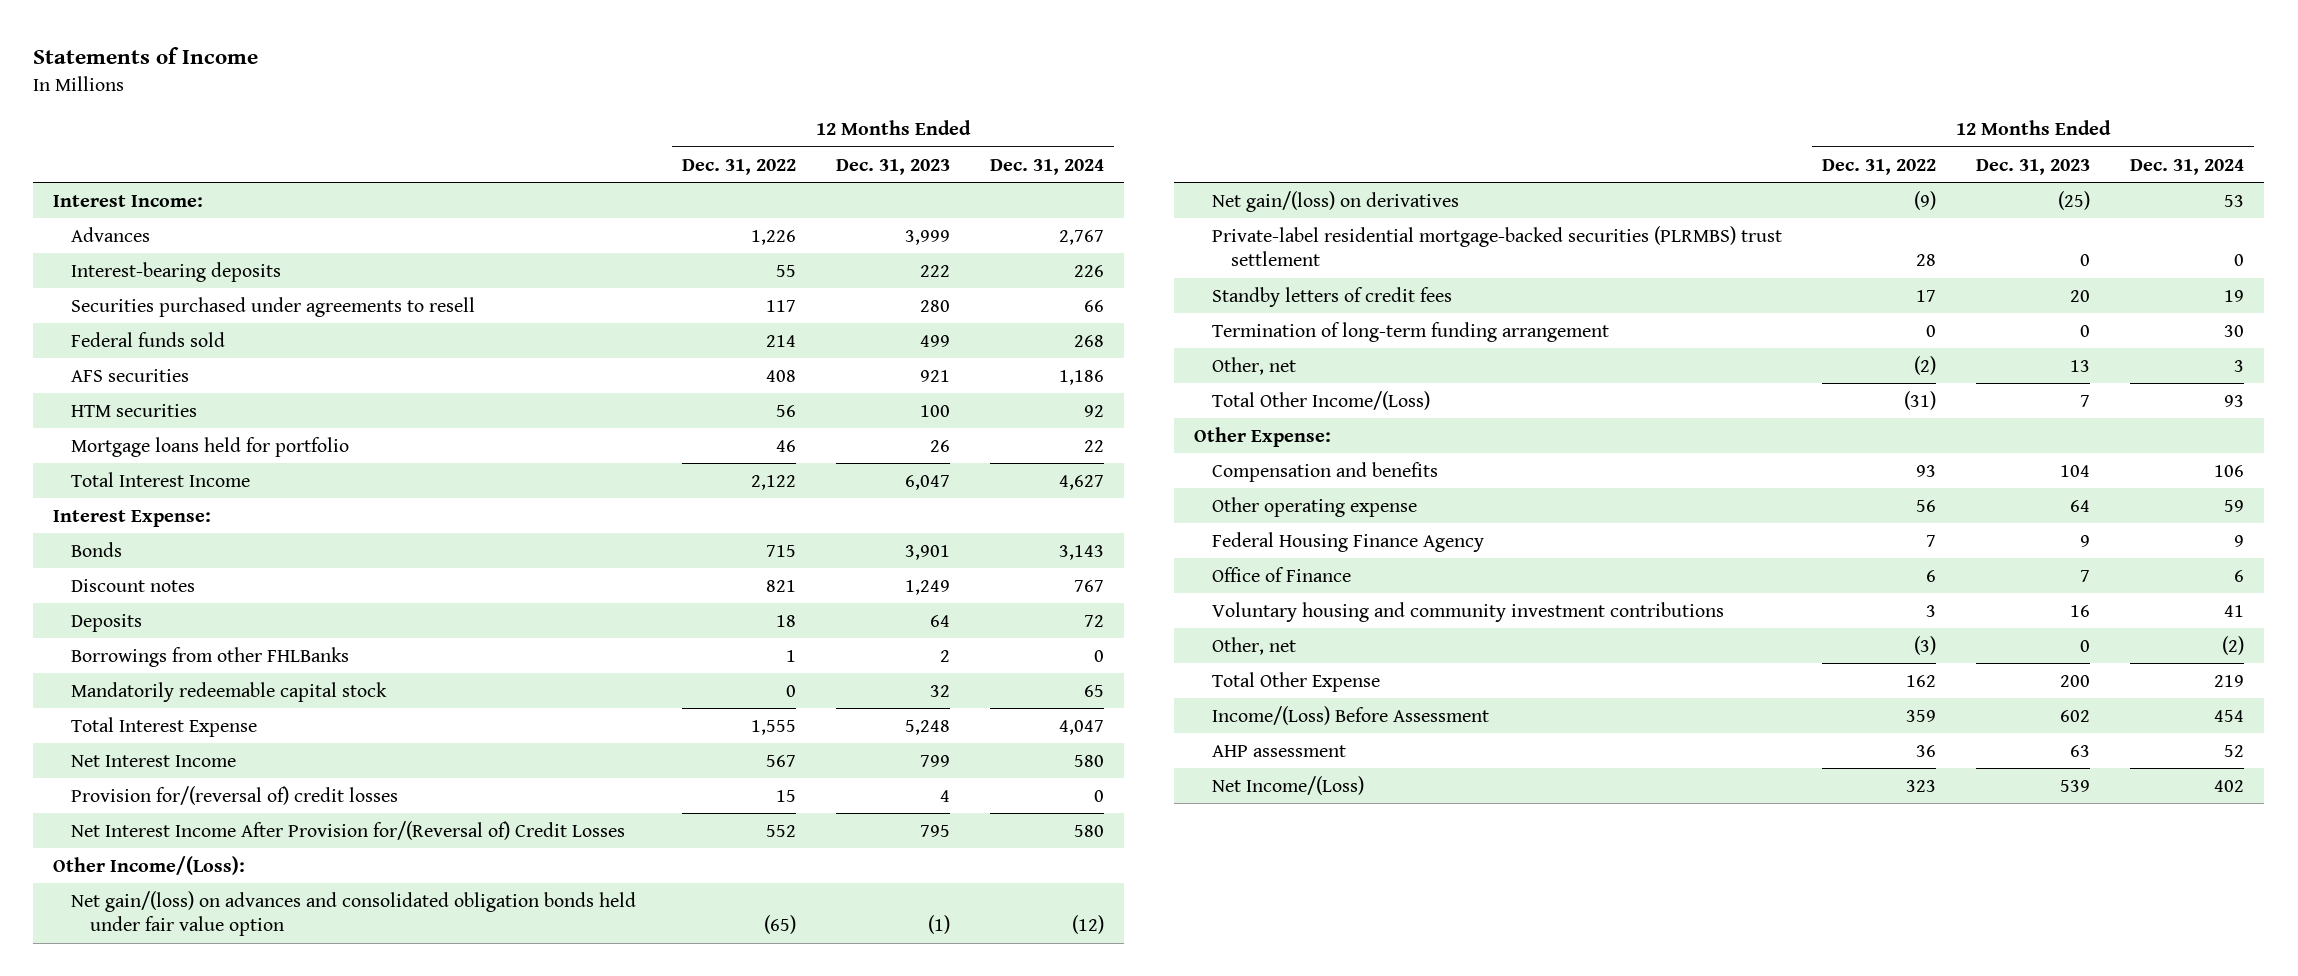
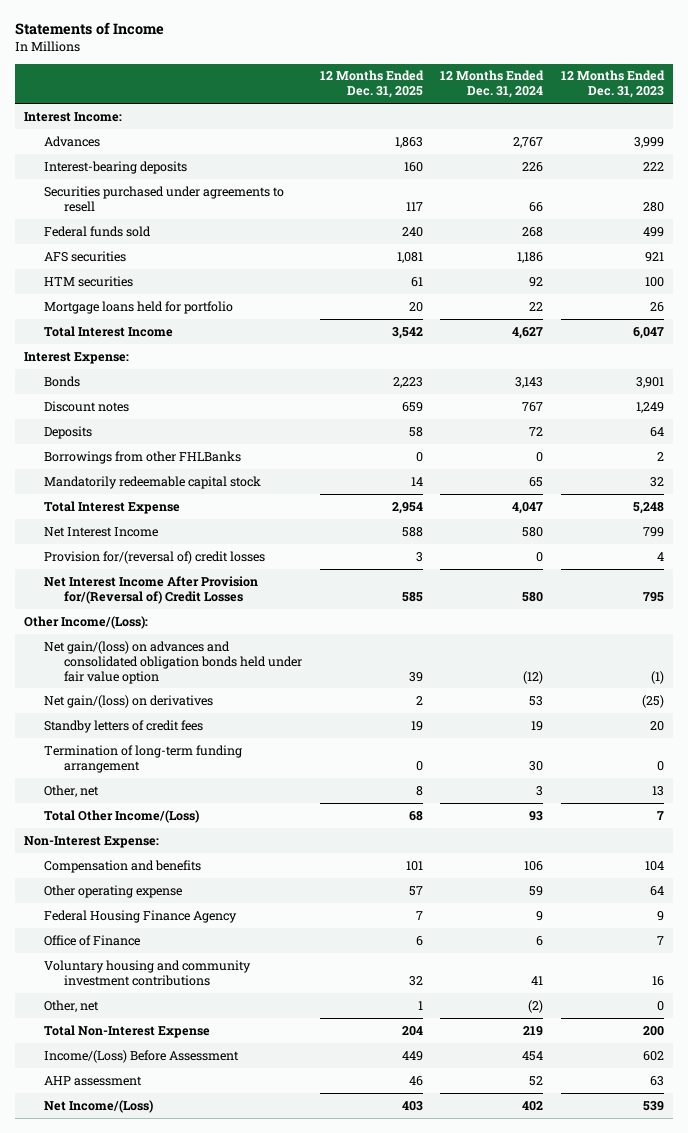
[681,158,796,175] Dec. 31, 2022 -> none
none -> [319,70,424,99] 12 Months Ended Dec. 31, 2025
[1212,225,1783,267] Private-label residential mortgage-backed securities (PLRMBS) trust settlement -> none
[1193,426,1331,447] Other Expense: -> [23,835,159,848] Non-Interest Expense:
[1212,671,1381,692] Total Other Expense -> [43,1024,210,1038] Total Non-Interest Expense

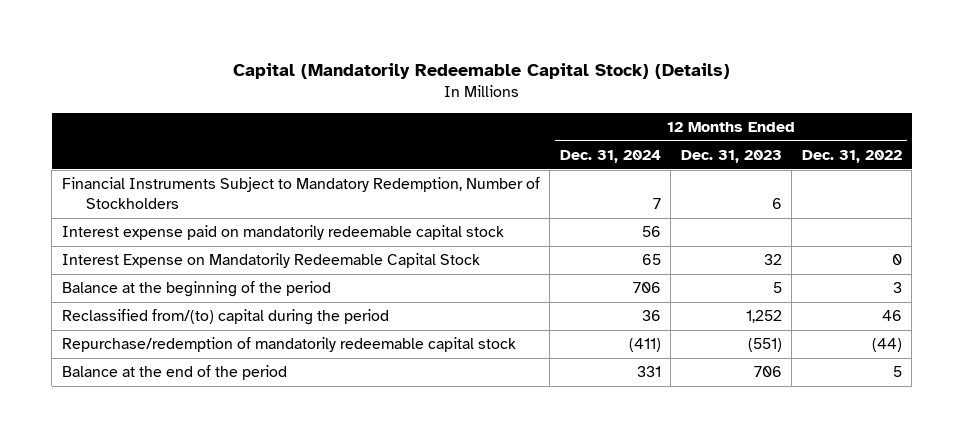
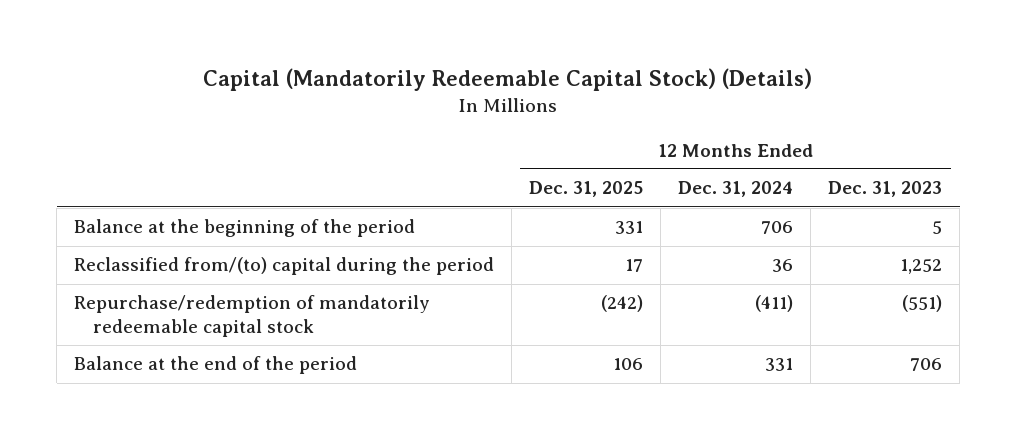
[801,149,902,163] Dec. 31, 2022 -> none
none -> [529,181,644,198] Dec. 31, 2025
[61,177,540,210] Financial Instruments Subject to Mandatory Redemption, Number of Stockholders -> none
[61,225,504,241] Interest expense paid on mandatorily redeemable capital stock -> none
[61,253,480,269] Interest Expense on Mandatorily Redeemable Capital Stock -> none

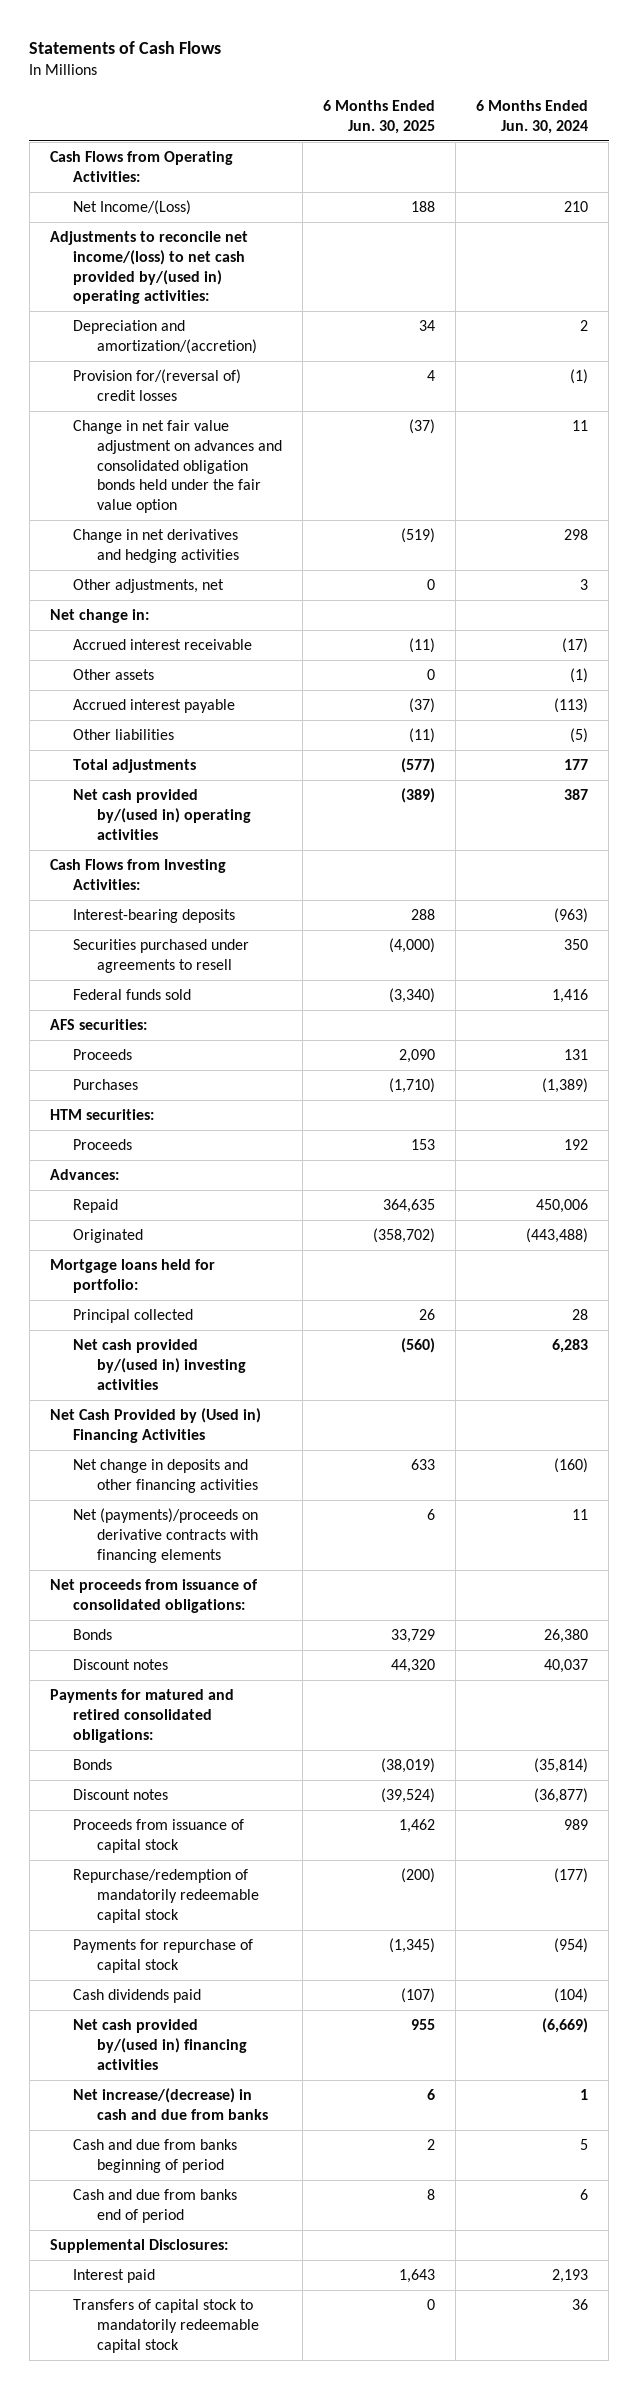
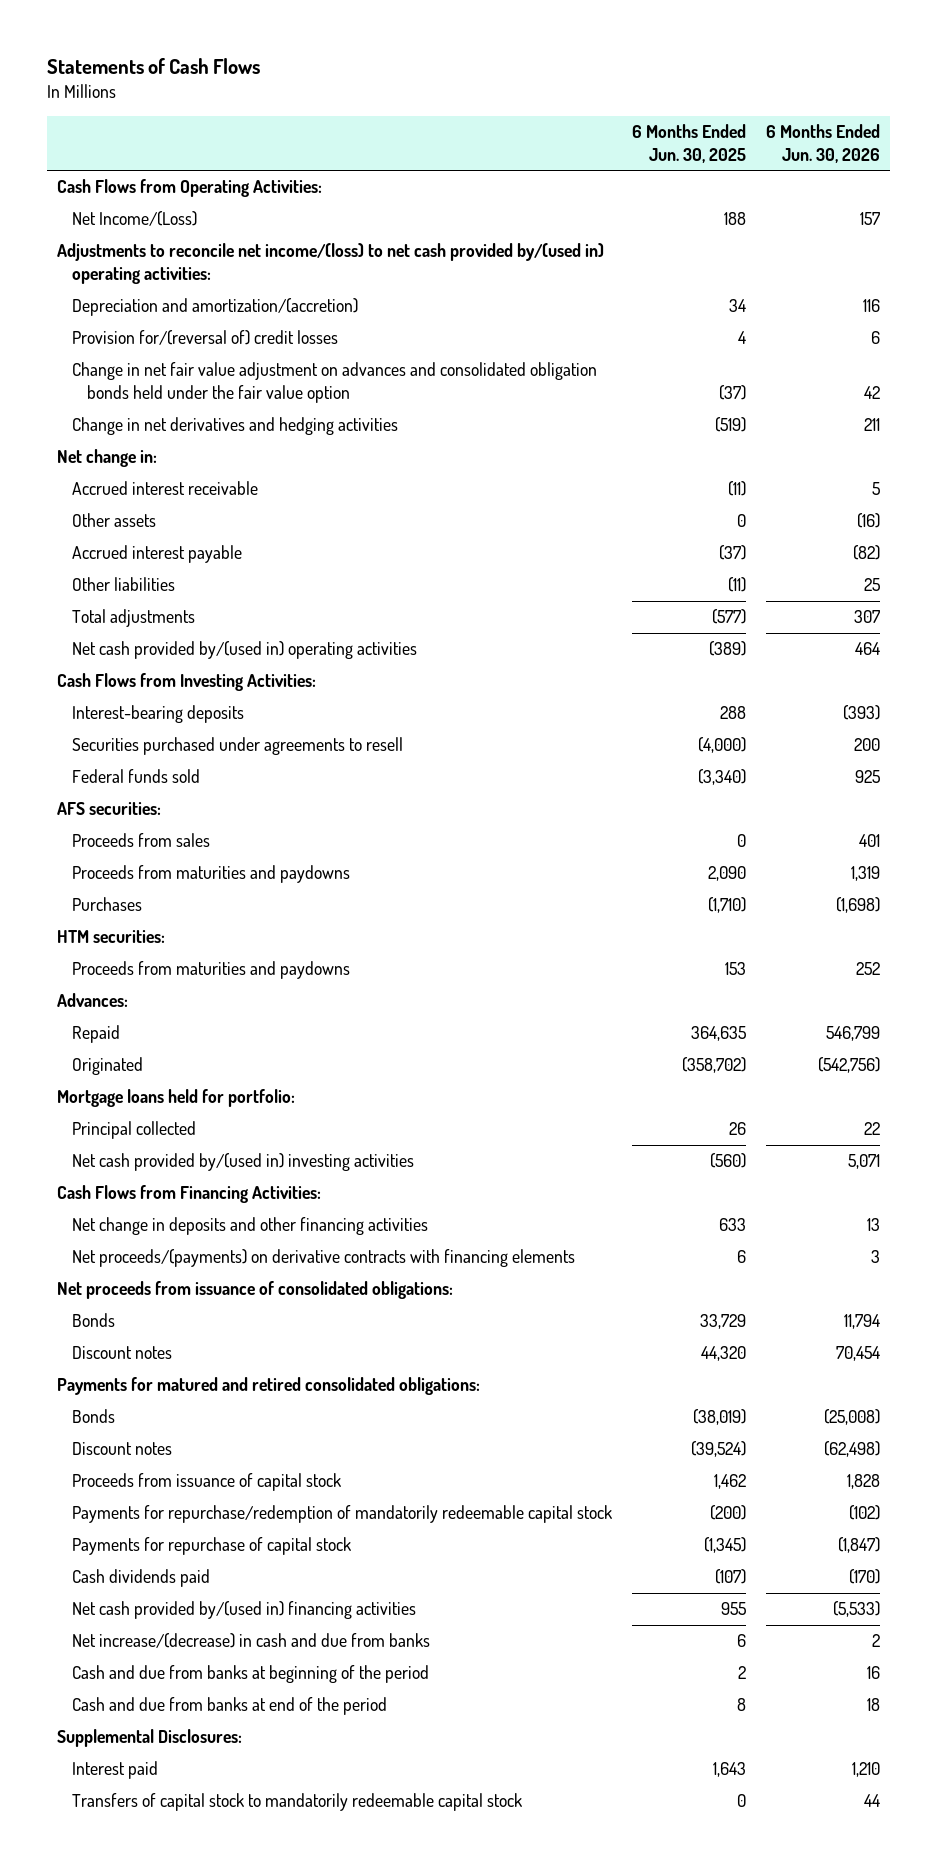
[476,99,589,134] 6 Months Ended Jun. 30, 2024 -> none
none -> [765,124,880,163] 6 Months Ended Jun. 30, 2026
[73,579,225,594] Other adjustments, net -> none
none -> [72,833,211,848] Proceeds from sales
[73,1049,133,1061] Proceeds -> [72,865,351,884] Proceeds from maturities and paydowns
[73,1139,133,1151] Proceeds -> [72,961,351,980] Proceeds from maturities and paydowns
[49,1408,261,1443] Net Cash Provided by (Used in) Financing Activities -> [57,1185,322,1204] Cash Flows from Financing Activities:
[73,1508,259,1563] Net (payments)/proceeds on derivative contracts with financing elements -> [72,1249,576,1268] Net proceeds/(payments) on derivative contracts with financing elements
[73,1869,260,1923] Repurchase/redemption of mandatorily redeemable capital stock -> [72,1505,613,1524] Payments for repurchase/redemption of mandatorily redeemable capital stock
[73,2139,238,2173] Cash and due from banks beginning of period -> [72,1665,430,1684] Cash and due from banks at beginning of the period
[73,2189,238,2223] Cash and due from banks end of period -> [72,1697,388,1716] Cash and due from banks at end of the period

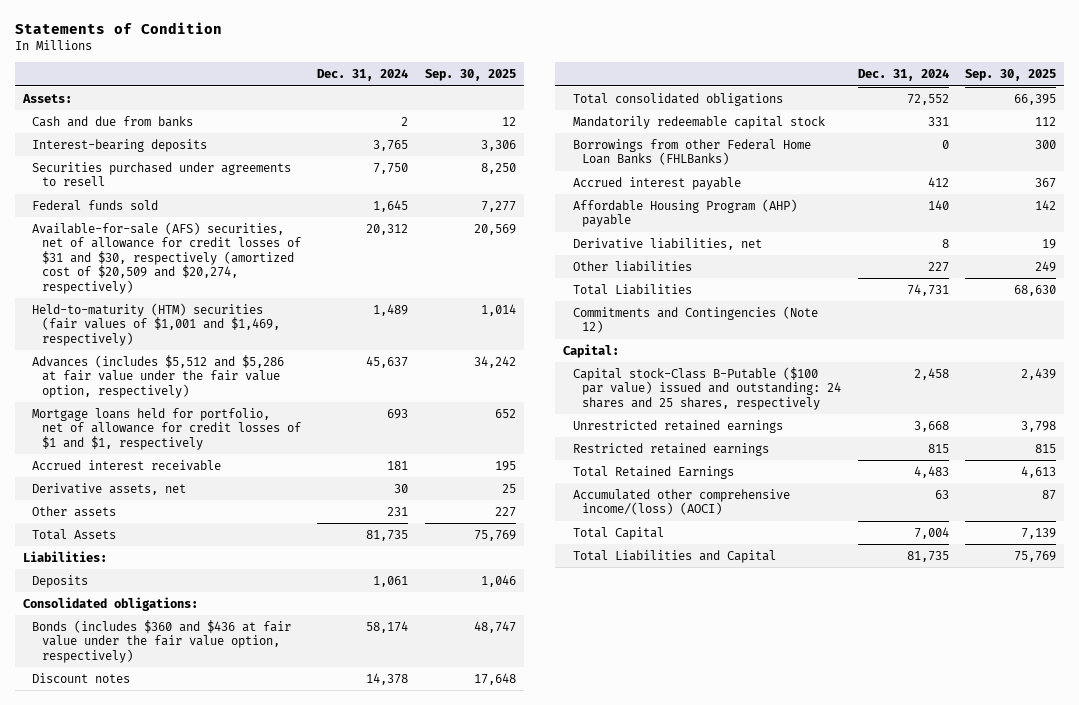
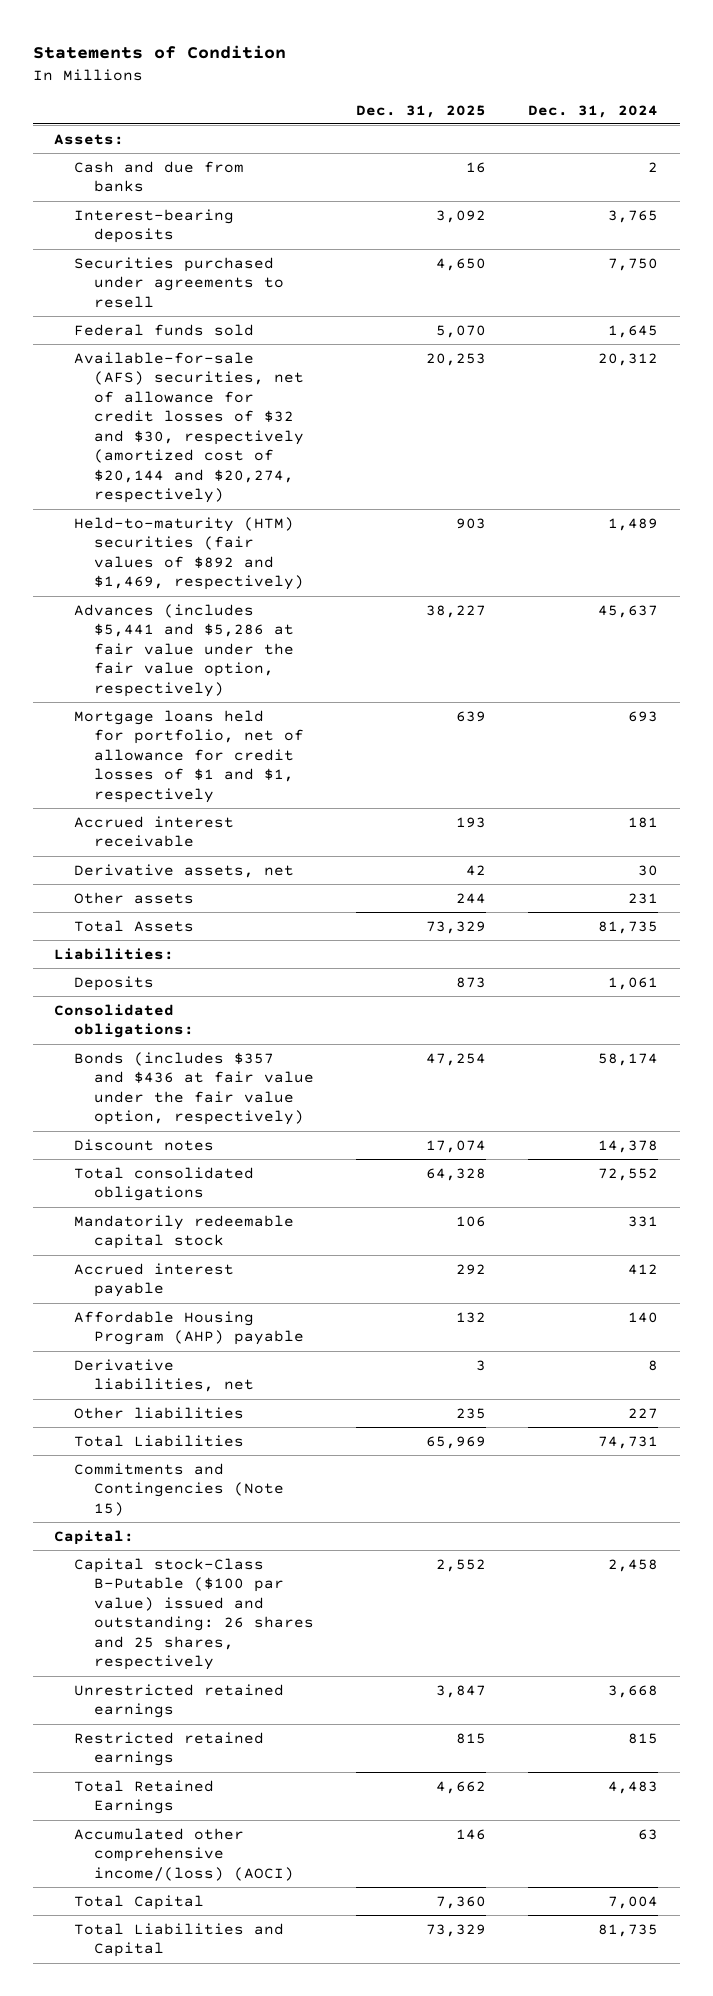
[424,69,516,82] Sep. 30, 2025 -> none
none -> [356,104,487,118] Dec. 31, 2025
[32,221,301,294] Available-for-sale (AFS) securities, net of allowance for credit losses of $31 and $30, respectively (amortized cost of $20,509 and $20,274, respectively) -> [74,351,305,504] Available-for-sale (AFS) securities, net of allowance for credit losses of $32 and $30, respectively (amortized cost of $20,144 and $20,274, respectively)
[32,302,280,346] Held-to-maturity (HTM) securities (fair values of $1,001 and $1,469, respectively) -> [74,516,305,591] Held-to-maturity (HTM) securities (fair values of $892 and $1,469, respectively)
[32,354,285,398] Advances (includes $5,512 and $5,286 at fair value under the fair value option, respectively) -> [74,603,295,697] Advances (includes $5,441 and $5,286 at fair value under the fair value option, respectively)
[32,619,292,663] Bonds (includes $360 and $436 at fair value under the fair value option, respectively) -> [74,1051,315,1126] Bonds (includes $357 and $436 at fair value under the fair value option, respectively)
[572,138,811,166] Borrowings from other Federal Home Loan Banks (FHLBanks) -> none
[572,305,818,334] Commitments and Contingencies (Note 12) -> [74,1462,285,1516] Commitments and Contingencies (Note 15)
[572,366,842,410] Capital stock-Class B-Putable ($100 par value) issued and outstanding: 24 shares and 25 shares, respectively -> [74,1557,315,1671] Capital stock-Class B-Putable ($100 par value) issued and outstanding: 26 shares and 25 shares, respectively

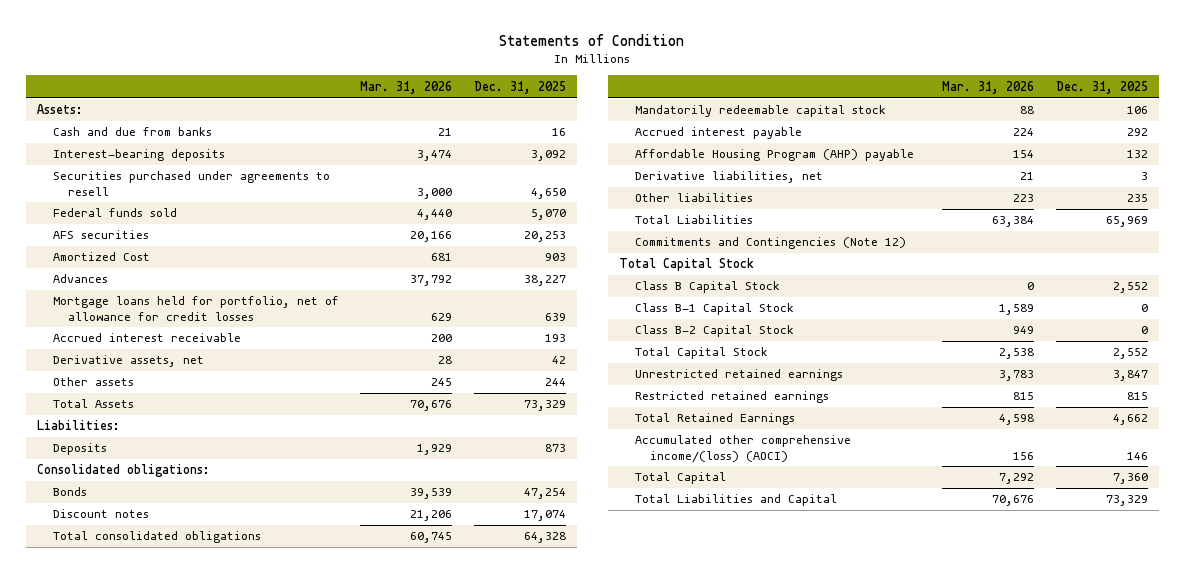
[528,104,659,118] Dec. 31, 2024 -> none
none -> [360,80,453,94] Mar. 31, 2026
[74,351,305,504] Available-for-sale (AFS) securities, net of allowance for credit losses of $32 and $30, respectively (amortized cost of $20,144 and $20,274, respectively) -> [52,230,149,240] AFS securities
[74,516,305,591] Held-to-maturity (HTM) securities (fair values of $892 and $1,469, respectively) -> [52,252,150,262] Amortized Cost
[74,603,295,697] Advances (includes $5,441 and $5,286 at fair value under the fair value option, respectively) -> [52,274,108,284] Advances
[74,709,305,803] Mortgage loans held for portfolio, net of allowance for credit losses of $1 and $1, respectively -> [52,296,339,321] Mortgage loans held for portfolio, net of allowance for credit losses
[74,1051,315,1126] Bonds (includes $357 and $436 at fair value under the fair value option, respectively) -> [52,487,87,497] Bonds
[54,1529,135,1545] Capital: -> none
[74,1462,285,1516] Commitments and Contingencies (Note 15) -> [634,237,906,250] Commitments and Contingencies (Note 12)
none -> [618,258,754,272] Total Capital Stock
none -> [634,281,780,294] Class B Capital Stock
none -> [634,303,794,316] Class B-1 Capital Stock
none -> [634,325,794,338] Class B-2 Capital Stock
[74,1557,315,1671] Capital stock-Class B-Putable ($100 par value) issued and outstanding: 26 shares and 25 shares, respectively -> [634,347,768,360] Total Capital Stock

